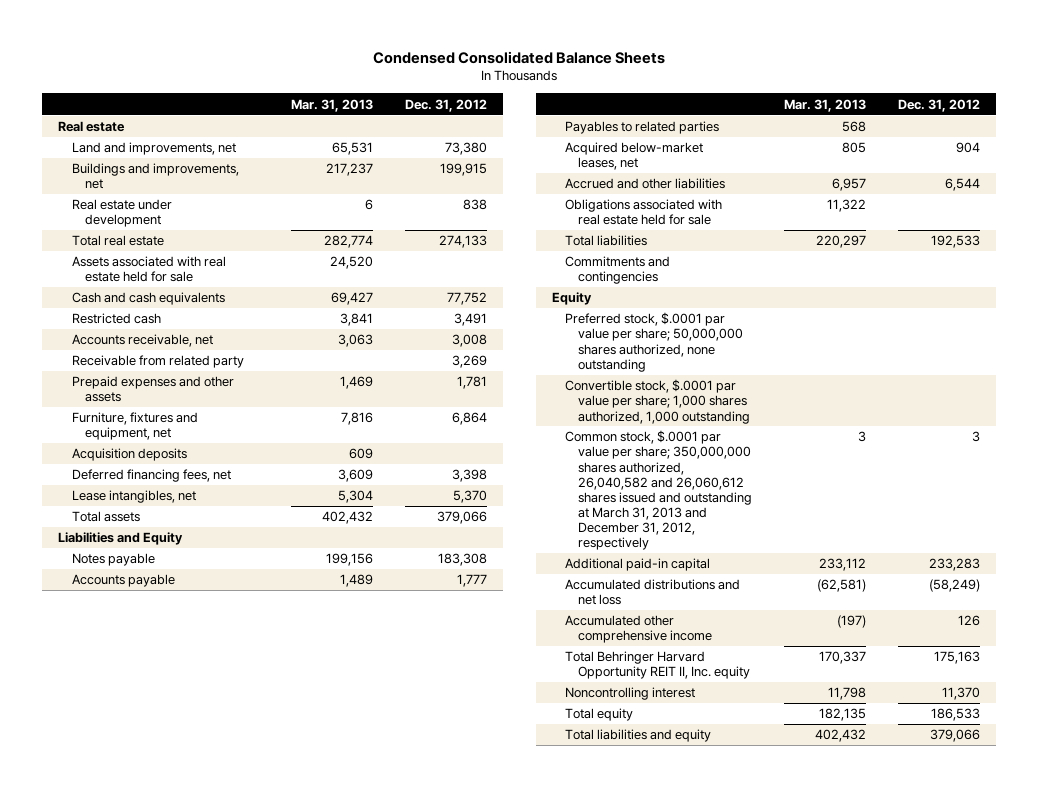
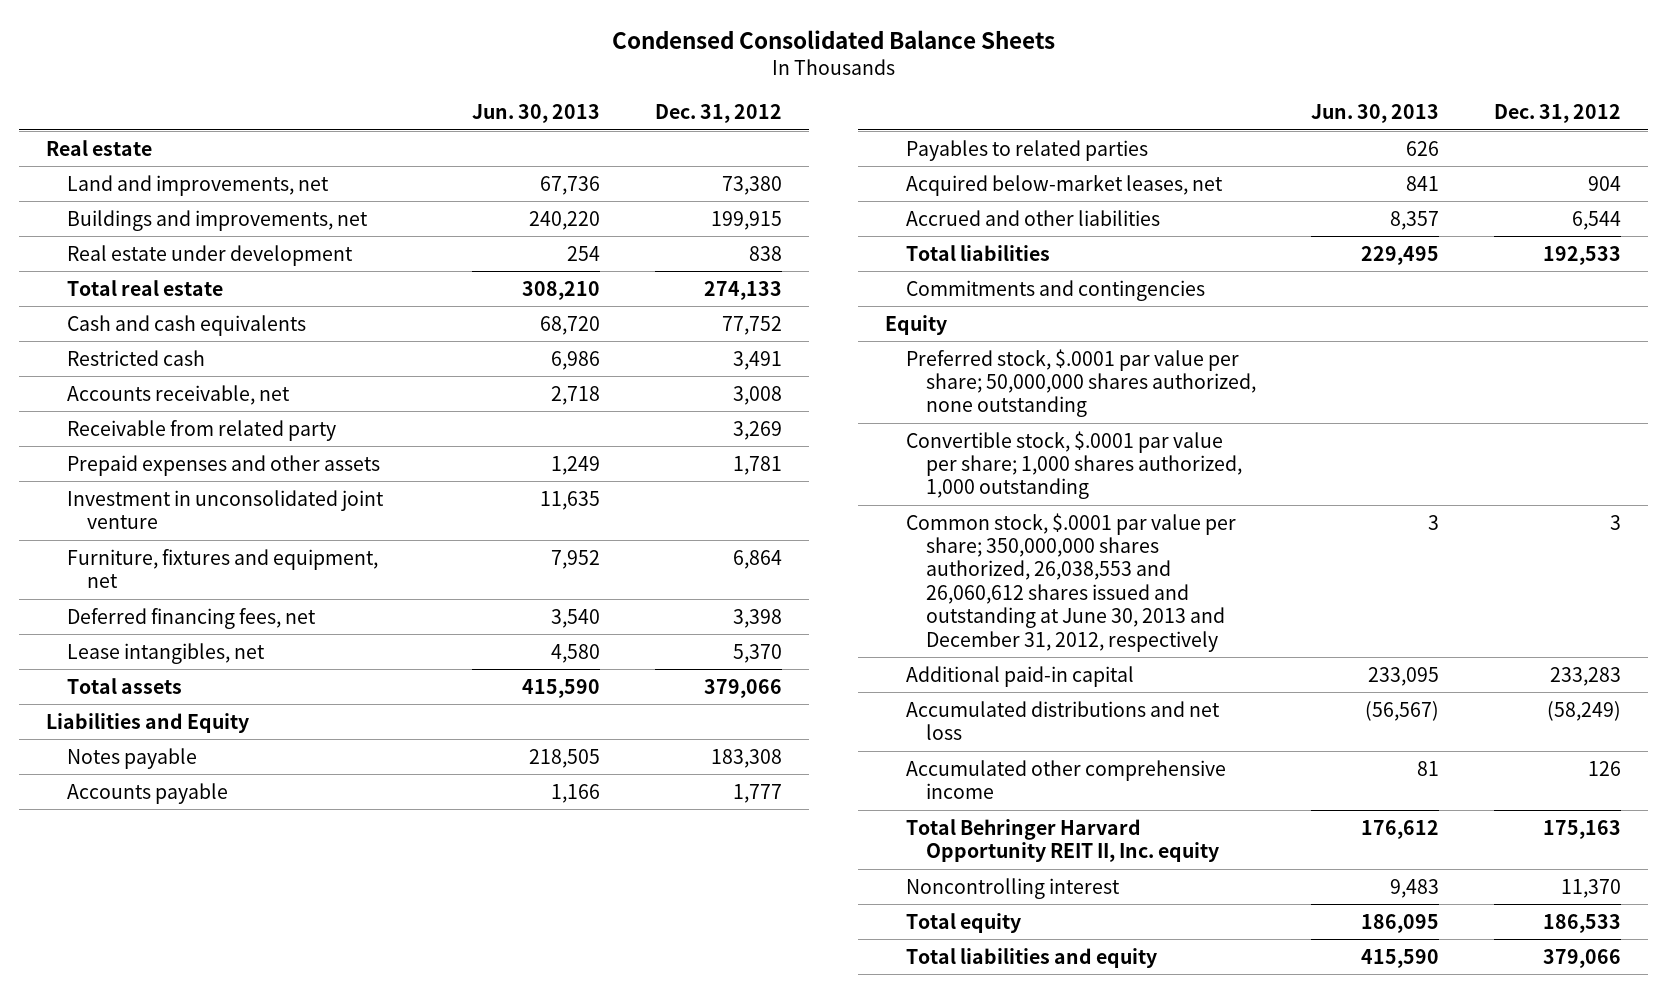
[290,98,373,112] Mar. 31, 2013 -> none
none -> [472,104,601,124] Jun. 30, 2013
[71,256,226,283] Assets associated with real estate held for sale -> none
none -> [66,489,384,530] Investment in unconsolidated joint venture
[71,448,187,462] Acquisition deposits -> none
[565,199,723,226] Obligations associated with real estate held for sale -> none
[565,430,753,551] Common stock, $.0001 par value per share; 350,000,000 shares authorized, 26,040,582 and 26,060,612 shares issued and outstanding at March 31, 2013 and December 31, 2012, respectively -> [905,512,1236,652] Common stock, $.0001 par value per share; 350,000,000 shares authorized, 26,038,553 and 26,060,612 shares issued and outstanding at June 30, 2013 and December 31, 2012, respectively

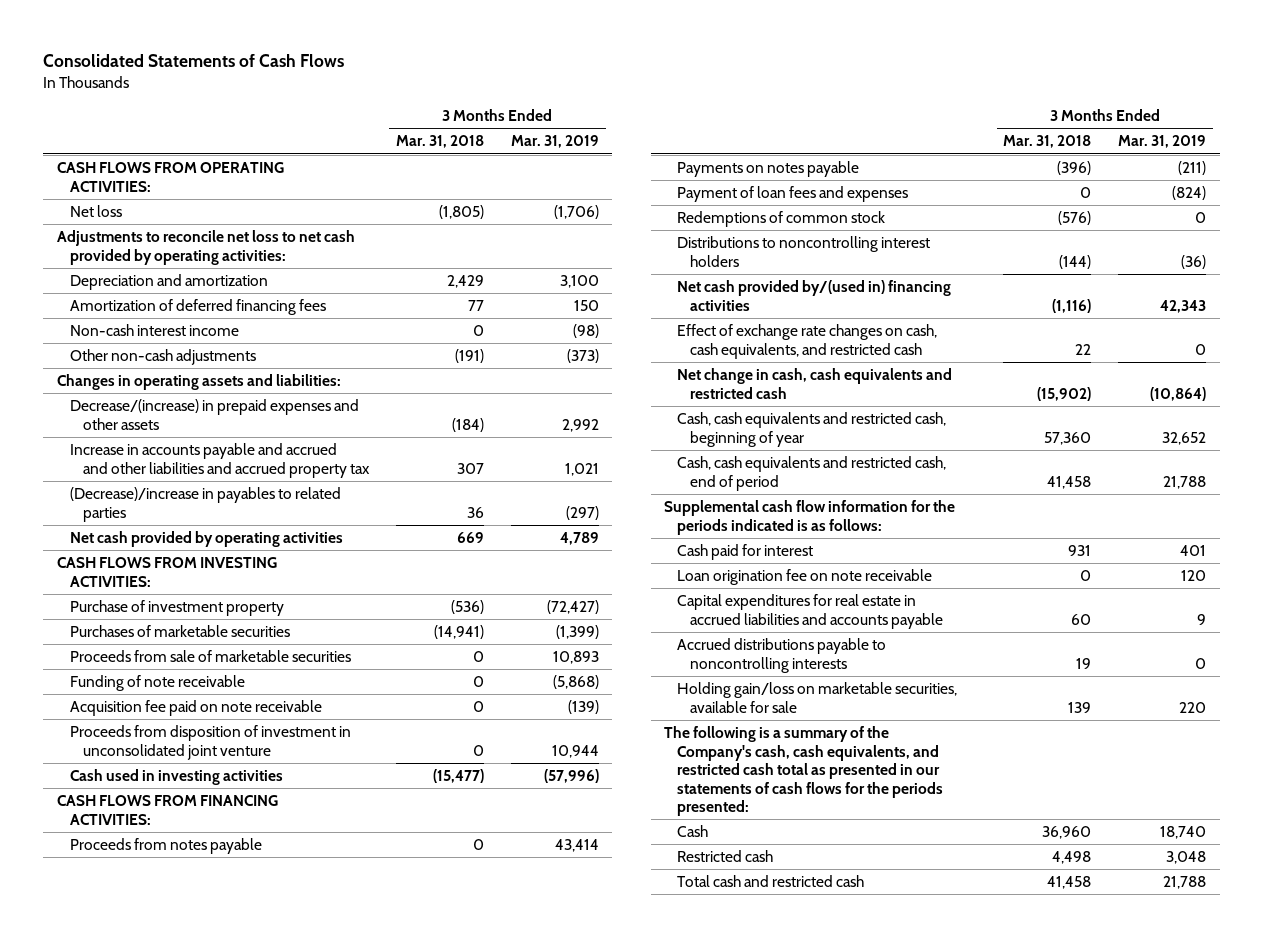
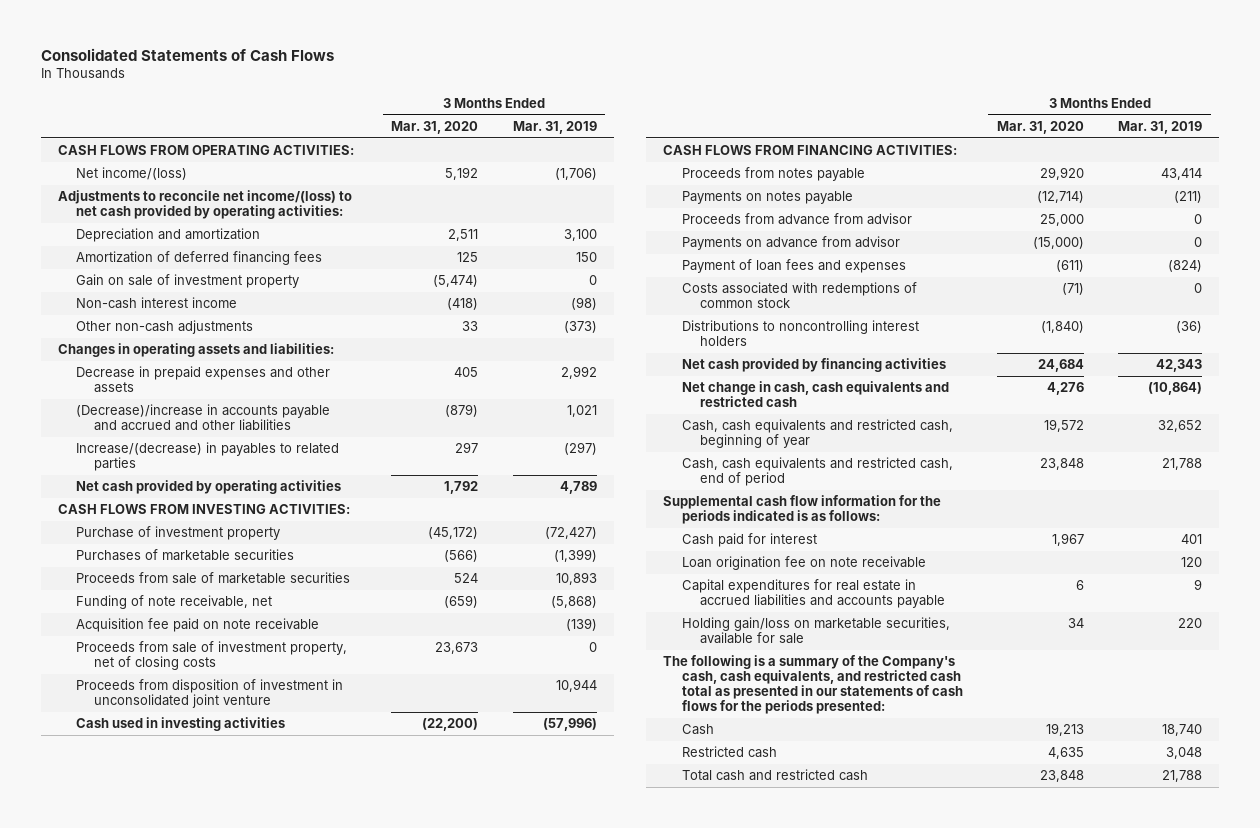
[395,135,484,149] Mar. 31, 2018 -> none
none -> [391,120,479,134] Mar. 31, 2020
[69,205,122,218] Net loss -> [76,167,188,181] Net income/(loss)
[56,230,355,265] Adjustments to reconcile net loss to net cash provided by operating activities: -> [57,190,352,220] Adjustments to reconcile net income/(loss) to net cash provided by operating activities:
none -> [76,274,300,289] Gain on sale of investment property
[69,399,359,430] Decrease/(increase) in prepaid expenses and other assets -> [76,366,331,394] Decrease in prepaid expenses and other assets
[69,443,370,478] Increase in accounts payable and accrued and other liabilities and accrued property tax -> [76,404,331,432] (Decrease)/increase in accounts payable and accrued and other liabilities
[69,487,341,522] (Decrease)/increase in payables to related parties -> [76,442,340,472] Increase/(decrease) in payables to related parties
[69,675,245,692] Funding of note receivable -> [76,595,273,610] Funding of note receivable, net
none -> [76,641,348,671] Proceeds from sale of investment property, net of closing costs
none -> [681,213,912,226] Proceeds from advance from advisor
none -> [681,236,900,251] Payments on advance from advisor
[677,211,886,228] Redemptions of common stock -> [681,282,917,309] Costs associated with redemptions of common stock
[677,324,938,359] Effect of exchange rate changes on cash, cash equivalents, and restricted cash -> none
[677,280,952,311] Net cash provided by/(used in) financing activities -> [681,358,946,373] Net cash provided by financing activities
[677,638,887,673] Accrued distributions payable to noncontrolling interests -> none

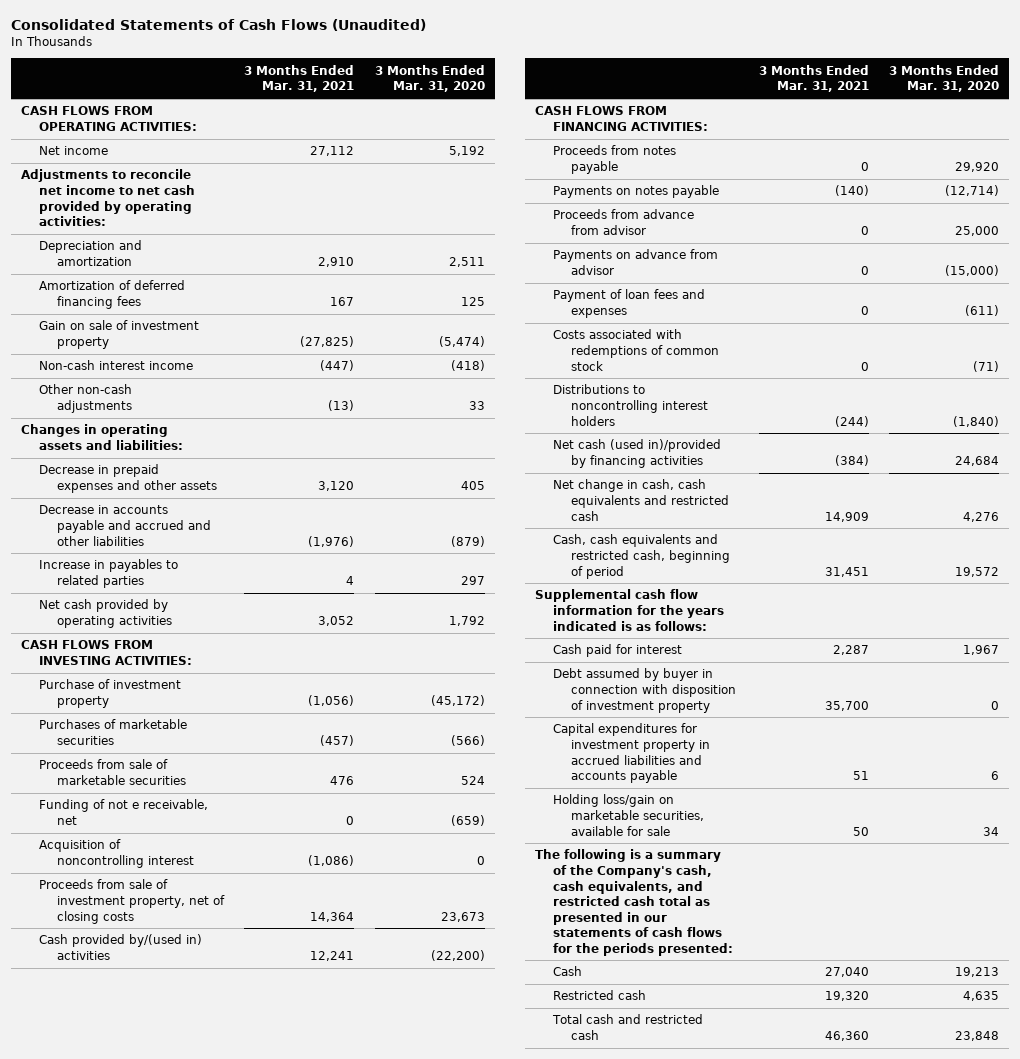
[40,47,334,61] Consolidated Statements of Cash Flows -> [10,18,426,31] Consolidated Statements of Cash Flows (Unaudited)
[512,120,597,134] Mar. 31, 2019 -> none
none -> [244,64,355,93] 3 Months Ended Mar. 31, 2021
[76,167,188,181] Net income/(loss) -> [38,146,108,156] Net income
[57,190,352,220] Adjustments to reconcile net income/(loss) to net cash provided by operating activities: -> [21,169,195,227] Adjustments to reconcile net income to net cash provided by operating activities:
[76,404,331,432] (Decrease)/increase in accounts payable and accrued and other liabilities -> [38,505,211,546] Decrease in accounts payable and accrued and other liabilities
[76,442,340,472] Increase/(decrease) in payables to related parties -> [38,559,178,589] Increase in payables to related parties
[76,618,320,633] Acquisition fee paid on note receivable -> none
[76,595,273,610] Funding of note receivable, net -> [38,799,208,826] Funding of not e receivable, net
none -> [38,839,194,869] Acquisition of noncontrolling interest
[76,679,344,709] Proceeds from disposition of investment in unconsolidated joint venture -> none
[76,717,286,732] Cash used in investing activities -> [38,934,202,961] Cash provided by/(used in) activities
[681,358,946,373] Net cash provided by financing activities -> [553,439,722,469] Net cash (used in)/provided by financing activities
[681,457,953,487] Cash, cash equivalents and restricted cash, end of period -> none
[681,419,953,449] Cash, cash equivalents and restricted cash, beginning of year -> [553,534,731,579] Cash, cash equivalents and restricted cash, beginning of period
[663,495,942,525] Supplemental cash flow information for the periods indicated is as follows: -> [535,589,725,631] Supplemental cash flow information for the years indicated is as follows:
[681,556,926,571] Loan origination fee on note receivable -> none
none -> [553,668,737,713] Debt assumed by buyer in connection with disposition of investment property
[681,579,945,609] Capital expenditures for real estate in accrued liabilities and accounts payable -> [553,723,711,784] Capital expenditures for investment property in accrued liabilities and accounts payable
[681,617,950,645] Holding gain/loss on marketable securities, available for sale -> [553,794,705,836] Holding loss/gain on marketable securities, available for sale

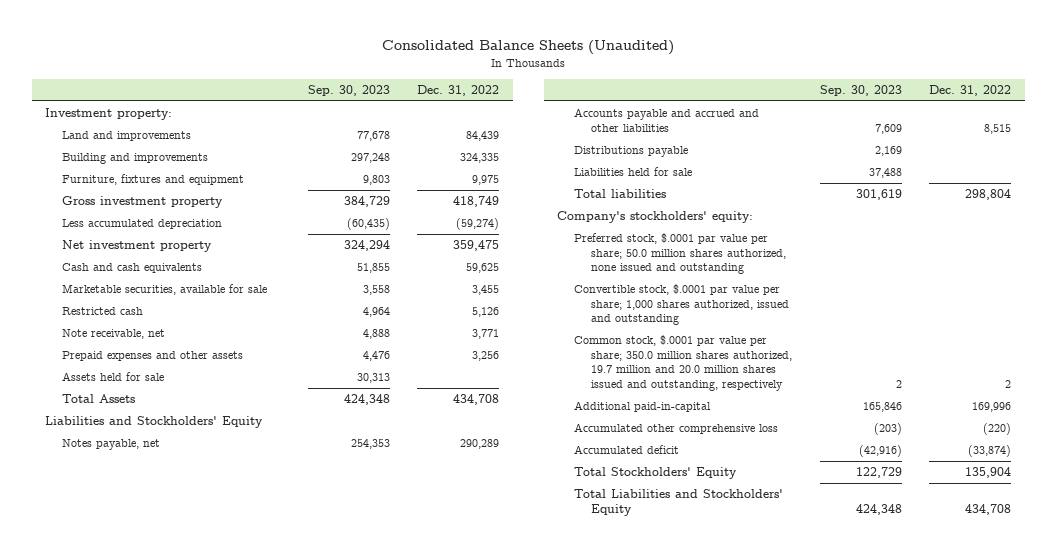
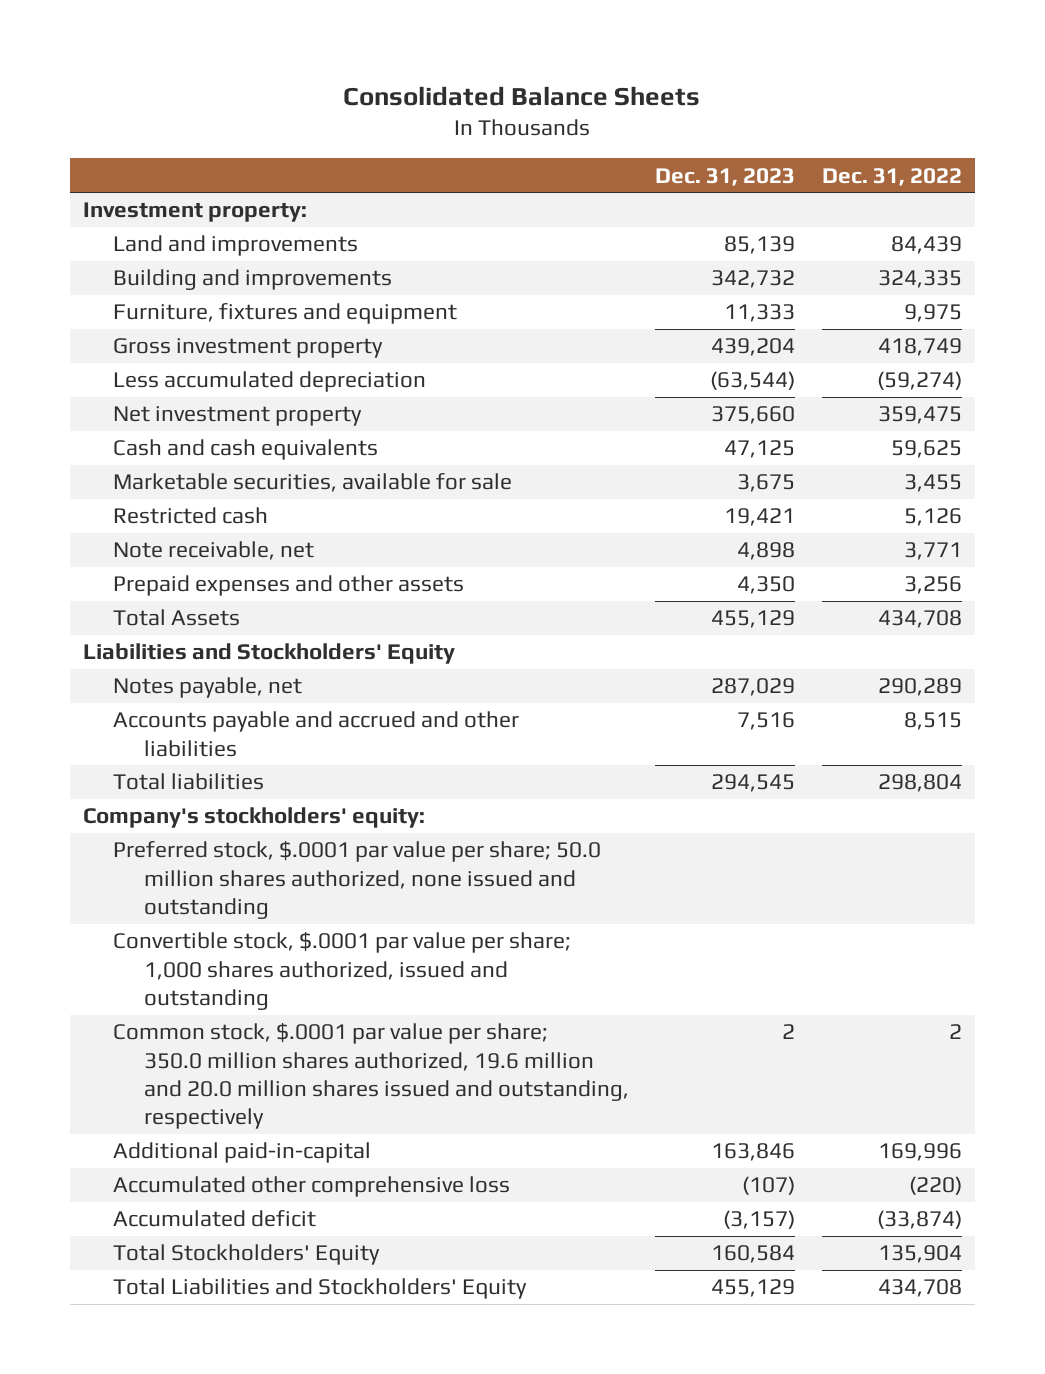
[382,40,675,56] Consolidated Balance Sheets (Unaudited) -> [343,85,701,106] Consolidated Balance Sheets
[307,84,390,96] Sep. 30, 2023 -> none
none -> [655,167,796,186] Dec. 31, 2023
[62,372,165,382] Assets held for sale -> none
[574,146,689,158] Distributions payable -> none
[574,167,693,177] Liabilities held for sale -> none
[574,335,792,392] Common stock, $.0001 par value per share; 350.0 million shares authorized, 19.7 million and 20.0 million shares issued and outstanding, respectively -> [113,1023,630,1130] Common stock, $.0001 par value per share; 350.0 million shares authorized, 19.6 million and 20.0 million shares issued and outstanding, respectively

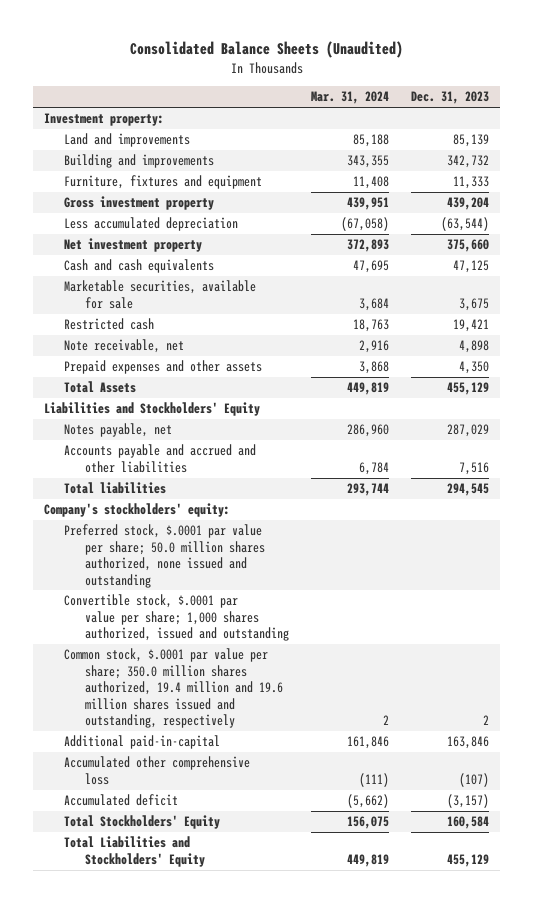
[343,85,701,106] Consolidated Balance Sheets -> [129,41,403,59] Consolidated Balance Sheets (Unaudited)
[821,167,962,186] Dec. 31, 2022 -> none
none -> [311,91,390,105] Mar. 31, 2024
[113,1023,630,1130] Common stock, $.0001 par value per share; 350.0 million shares authorized, 19.6 million and 20.0 million shares issued and outstanding, respectively -> [64,648,283,729] Common stock, $.0001 par value per share; 350.0 million shares authorized, 19.4 million and 19.6 million shares issued and outstanding, respectively

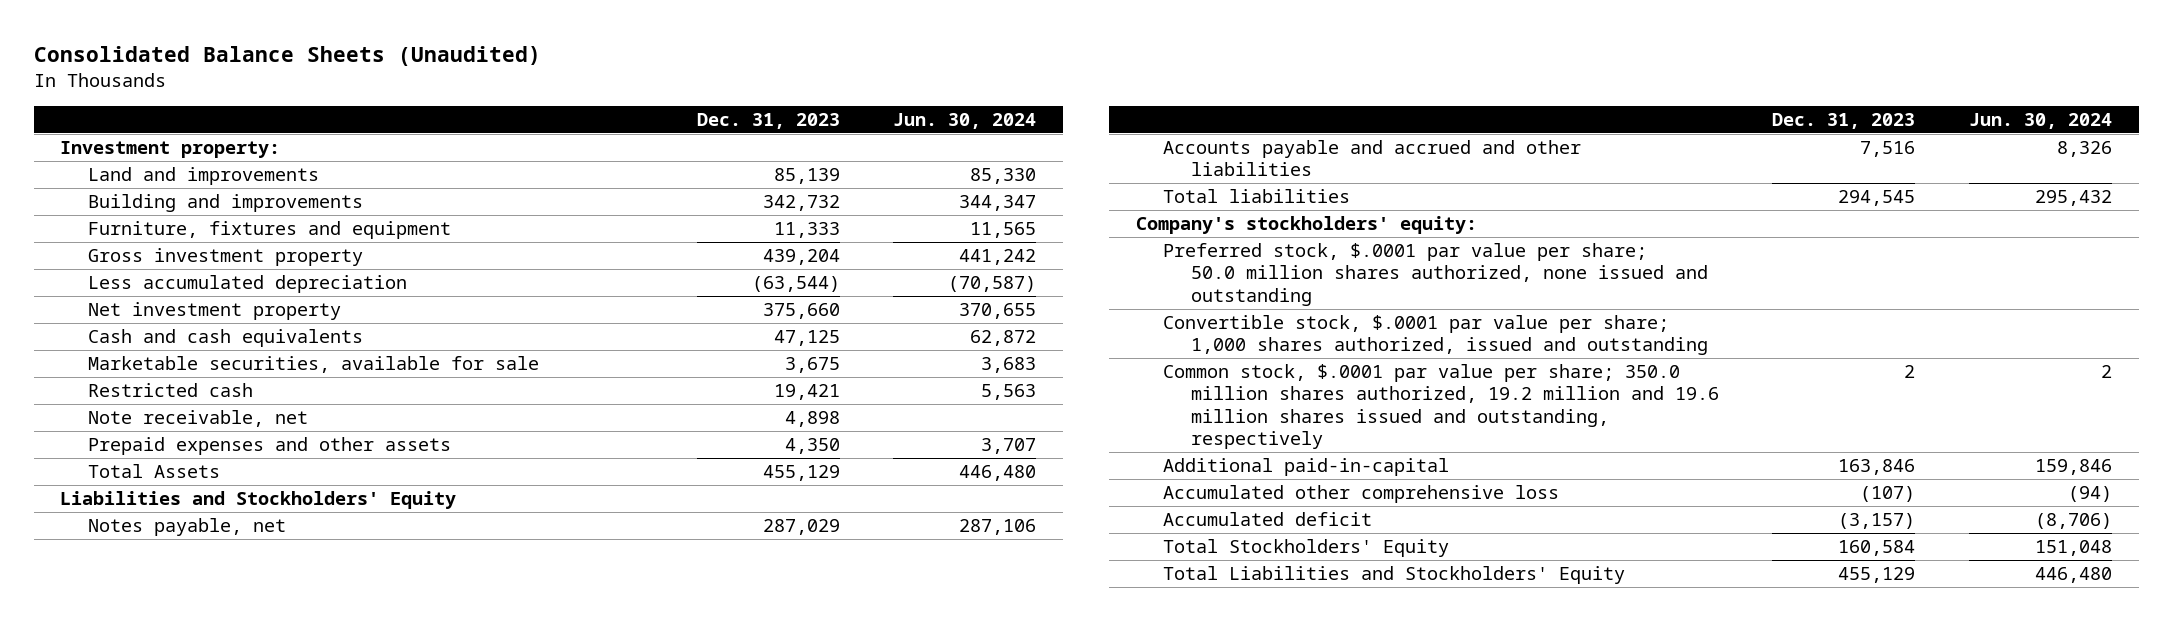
[311,91,390,105] Mar. 31, 2024 -> none
none -> [893,112,1037,129] Jun. 30, 2024
[64,648,283,729] Common stock, $.0001 par value per share; 350.0 million shares authorized, 19.4 million and 19.6 million shares issued and outstanding, respectively -> [1163,364,1719,450] Common stock, $.0001 par value per share; 350.0 million shares authorized, 19.2 million and 19.6 million shares issued and outstanding, respectively

